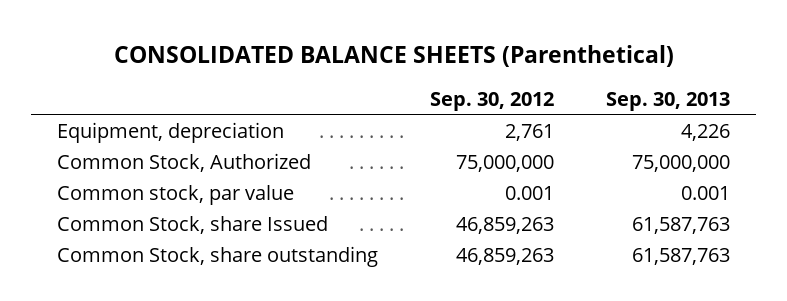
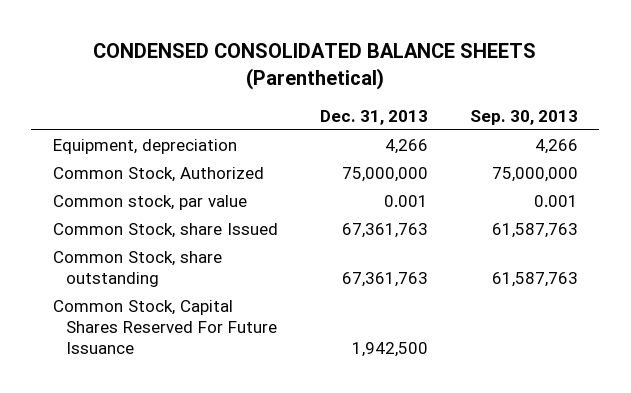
[113,44,674,67] CONSOLIDATED BALANCE SHEETS (Parenthetical) -> [93,43,537,90] CONDENSED CONSOLIDATED BALANCE SHEETS (Parenthetical)
[430,91,555,111] Sep. 30, 2012 -> none
none -> [319,110,428,126] Dec. 31, 2013
[680,123,730,141] 4,226 -> [535,138,579,154] 4,266
none -> [52,299,277,354] Common Stock, Capital Shares Reserved For Future Issuance

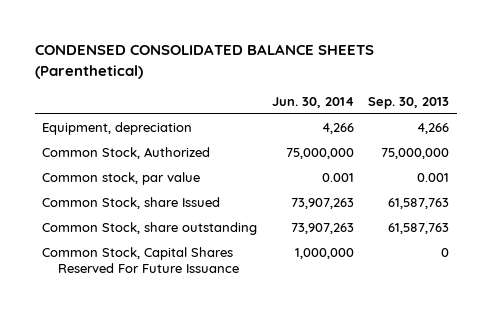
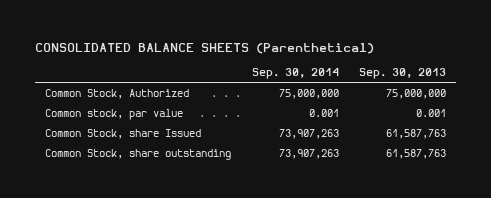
[35,44,375,79] CONDENSED CONSOLIDATED BALANCE SHEETS (Parenthetical) -> [35,42,375,54] CONSOLIDATED BALANCE SHEETS (Parenthetical)
[271,96,354,108] Jun. 30, 2014 -> none
none -> [251,68,339,80] Sep. 30, 2014
[42,122,193,136] Equipment, depreciation -> none
[42,247,239,273] Common Stock, Capital Shares Reserved For Future Issuance -> none

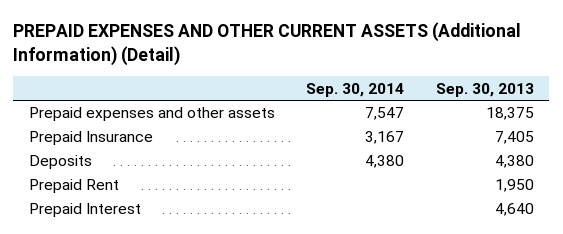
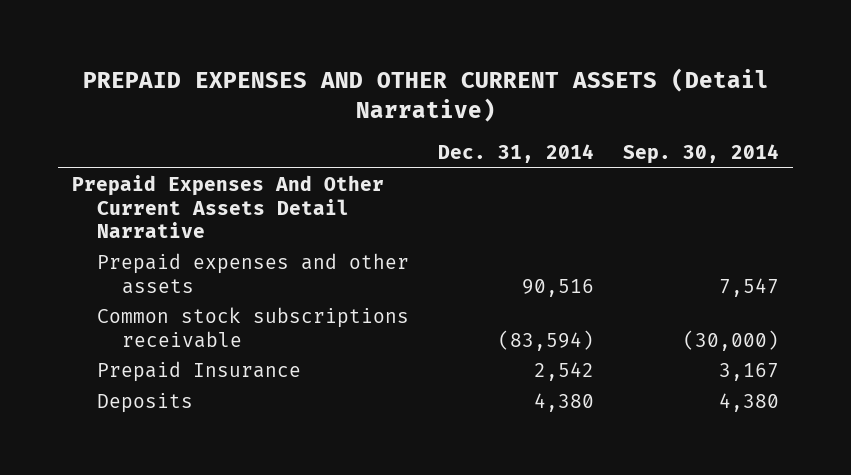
[13,22,522,66] PREPAID EXPENSES AND OTHER CURRENT ASSETS (Additional Information) (Detail) -> [82,67,769,122] PREPAID EXPENSES AND OTHER CURRENT ASSETS (Detail Narrative)
[435,82,534,97] Sep. 30, 2013 -> none
none -> [438,143,595,163] Dec. 31, 2014
none -> [72,175,385,239] Prepaid Expenses And Other Current Assets Detail Narrative
none -> [97,307,410,348] Common stock subscriptions receivable
[29,179,120,194] Prepaid Rent -> none
[29,203,142,218] Prepaid Interest -> none

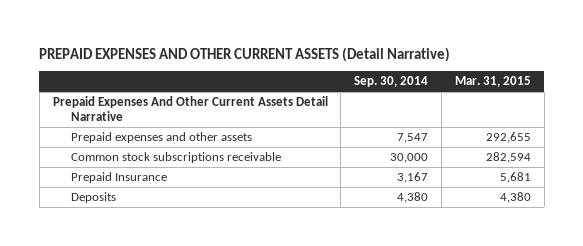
[438,143,595,163] Dec. 31, 2014 -> none
none -> [454,76,531,88] Mar. 31, 2015
[683,329,780,351] (30,000) -> [390,153,429,164] 30,000

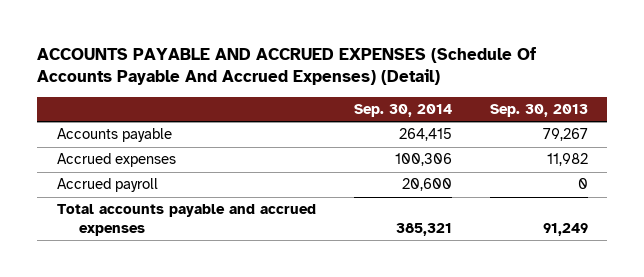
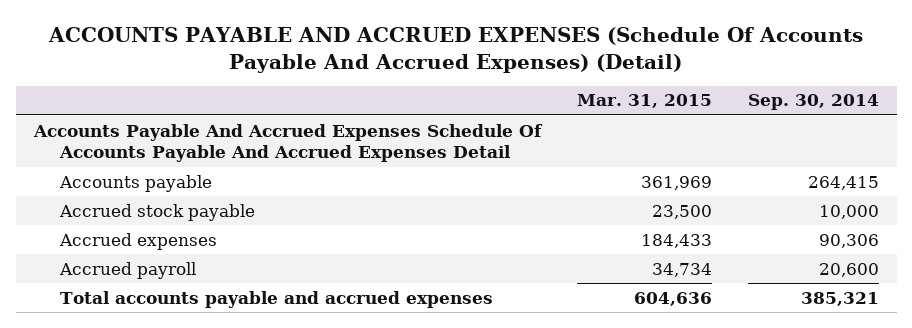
[489,104,588,118] Sep. 30, 2013 -> none
none -> [576,94,712,109] Mar. 31, 2015
none -> [32,123,543,163] Accounts Payable And Accrued Expenses Schedule Of Accounts Payable And Accrued Expenses Detail
none -> [59,203,256,221] Accrued stock payable
[394,153,452,167] 100,306 -> [818,233,879,248] 90,306

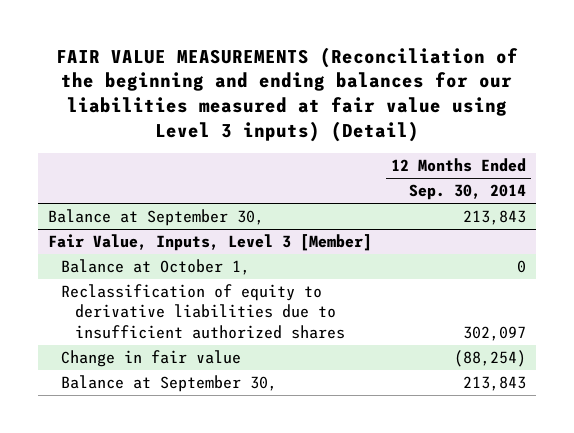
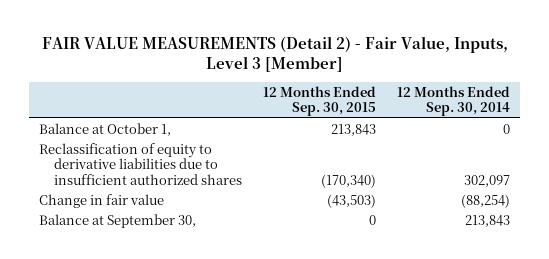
[55,46,518,143] FAIR VALUE MEASUREMENTS (Reconciliation of the beginning and ending balances for our liabilities measured at fair value using Level 3 inputs) (Detail) -> [41,36,508,73] FAIR VALUE MEASUREMENTS (Detail 2) - Fair Value, Inputs, Level 3 [Member]
none -> [262,85,376,117] 12 Months Ended Sep. 30, 2015
[47,209,264,227] Balance at September 30, -> none
[47,234,372,252] Fair Value, Inputs, Level 3 [Member] -> none

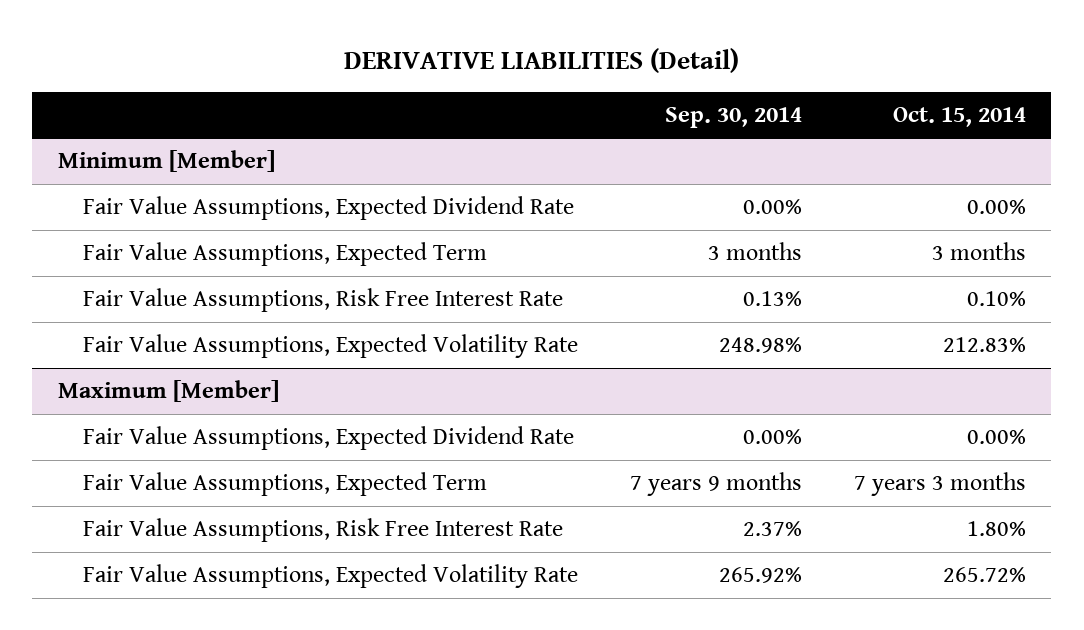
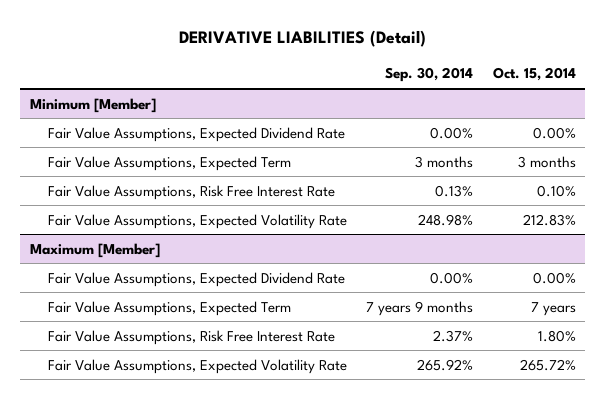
[853,472,1026,497] 7 years 3 months -> [530,301,576,316] 7 years

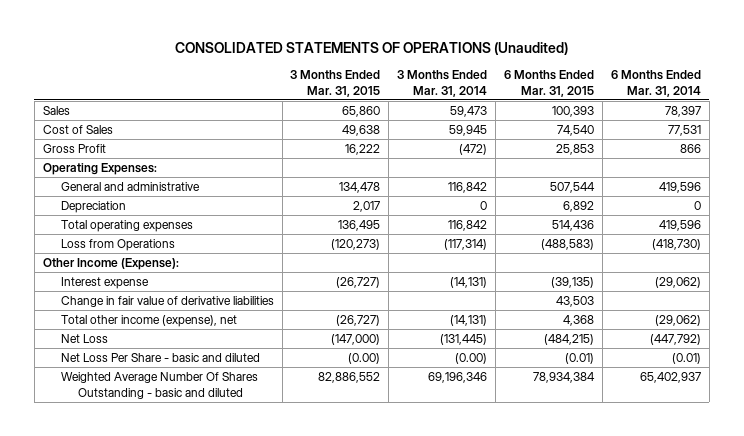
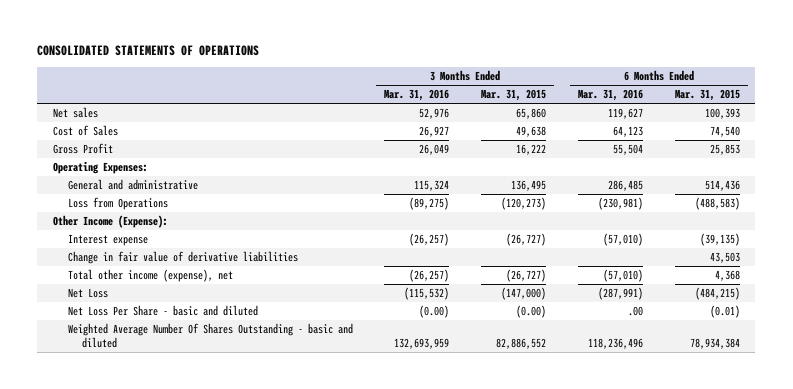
[174,42,568,56] CONSOLIDATED STATEMENTS OF OPERATIONS (Unaudited) -> [37,45,260,57] CONSOLIDATED STATEMENTS OF OPERATIONS
[397,70,488,97] 3 Months Ended Mar. 31, 2014 -> none
[610,70,701,97] 6 Months Ended Mar. 31, 2014 -> none
none -> [384,89,450,102] Mar. 31, 2016
none -> [577,89,643,102] Mar. 31, 2016
[42,106,70,116] Sales -> [53,107,99,119] Net sales
[60,201,126,214] Depreciation -> none
[60,220,193,233] Total operating expenses -> none
[339,182,381,194] 134,478 -> [511,180,547,192] 136,495
[550,182,596,194] 507,544 -> [704,180,740,192] 514,436

